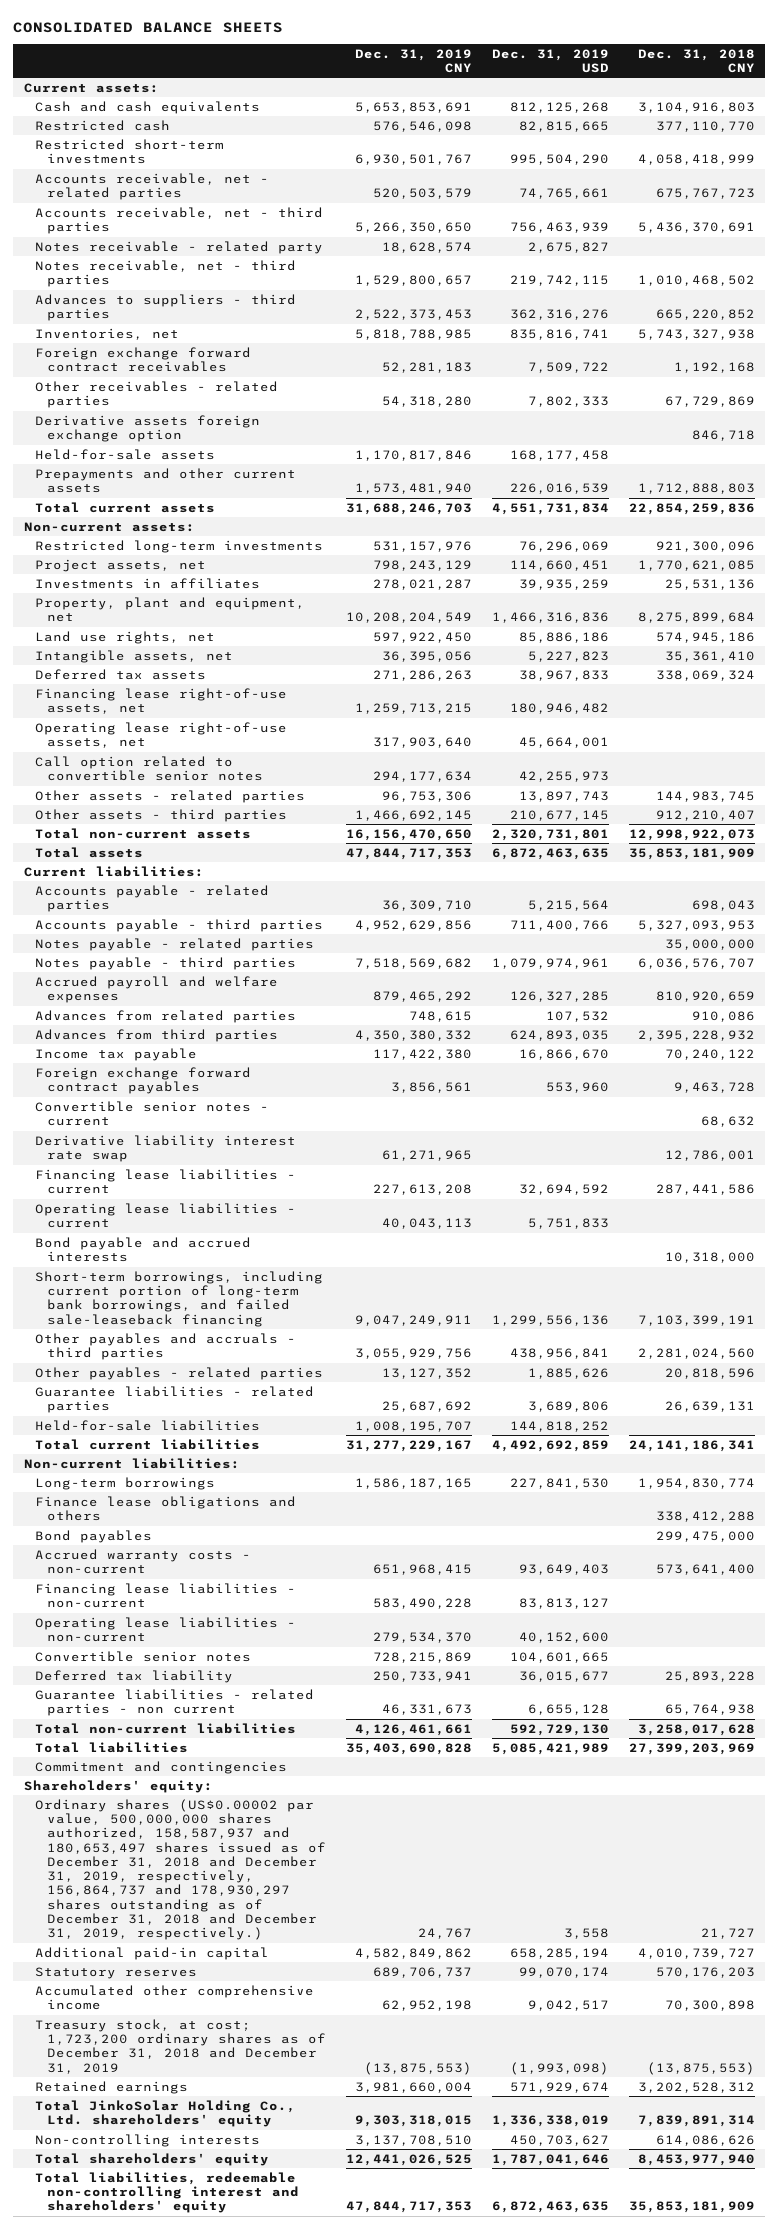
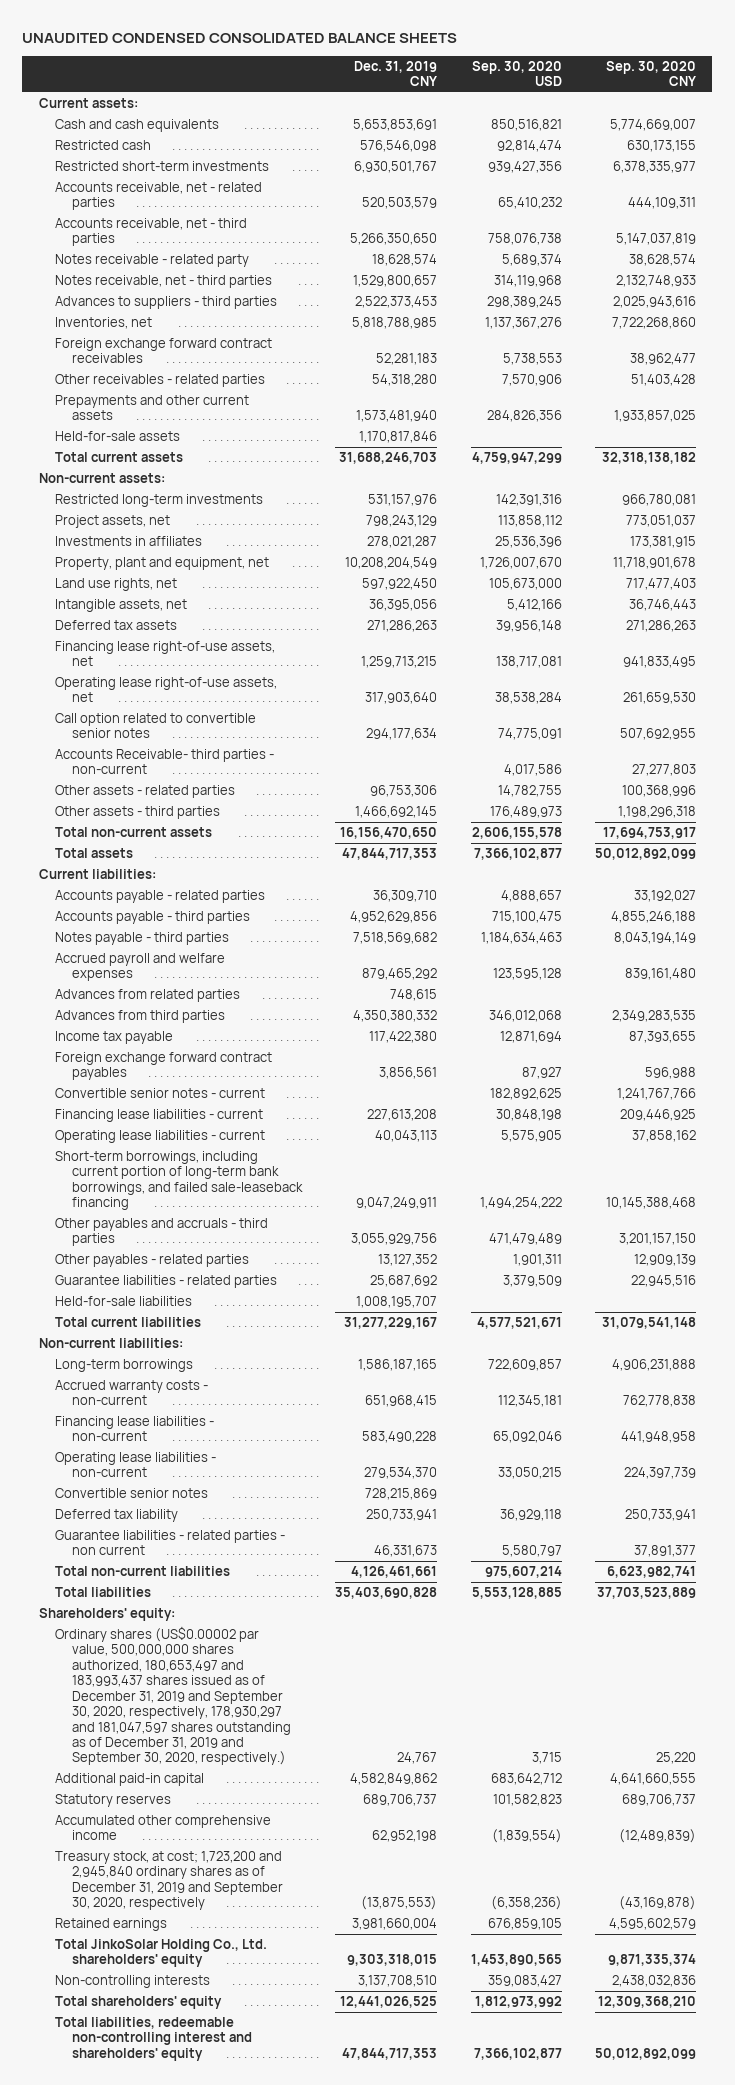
[13,21,284,33] CONSOLIDATED BALANCE SHEETS -> [22,32,458,43] UNAUDITED CONDENSED CONSOLIDATED BALANCE SHEETS
[492,48,610,73] Dec. 31, 2019 USD -> none
[638,48,756,73] Dec. 31, 2018 CNY -> none
none -> [471,60,562,87] Sep. 30, 2020 USD
none -> [605,60,696,87] Sep. 30, 2020 CNY
[35,414,261,443] Derivative assets foreign exchange option -> none
[35,448,216,460] Held-for-sale assets -> [55,431,181,442] Held-for-sale assets
none -> [55,749,275,775] Accounts Receivable- third parties - non-current
[35,937,315,951] Notes payable - related parties -> none
[35,1134,297,1163] Derivative liability interest rate swap -> none
[35,1236,252,1263] Bond payable and accrued interests -> none
[35,1495,297,1522] Finance lease obligations and others -> none
[35,1529,153,1543] Bond payables -> none
[35,1760,288,1774] Commitment and contingencies -> none
[35,1798,326,1941] Ordinary shares (US$0.00002 par value, 500,000,000 shares authorized, 158,587,937 and 180,653,497 shares issued as of December 31, 2018 and December 31, 2019, respectively, 156,864,737 and 178,930,297 shares outstanding as of December 31, 2018 and December 31, 2019, respectively.) -> [55,1626,292,1766] Ordinary shares (US$0.00002 par value, 500,000,000 shares authorized, 180,653,497 and 183,993,437 shares issued as of December 31, 2019 and September 30, 2020, respectively, 178,930,297 and 181,047,597 shares outstanding as of December 31, 2019 and September 30, 2020, respectively.)
[35,2018,326,2074] Treasury stock, at cost; 1,723,200 ordinary shares as of December 31, 2018 and December 31, 2019 -> [55,1851,284,1911] Treasury stock, at cost; 1,723,200 and 2,945,840 ordinary shares as of December 31, 2019 and September 30, 2020, respectively

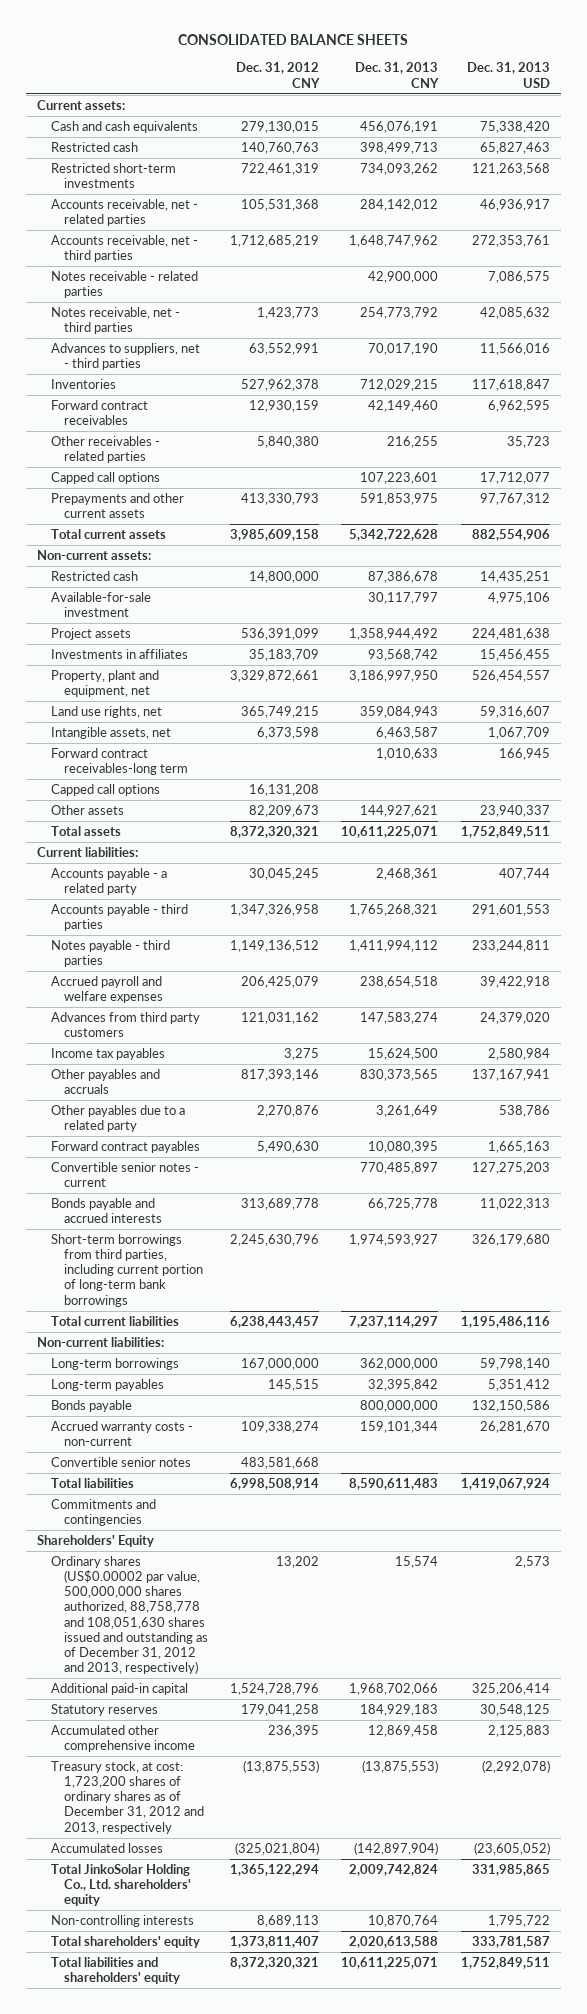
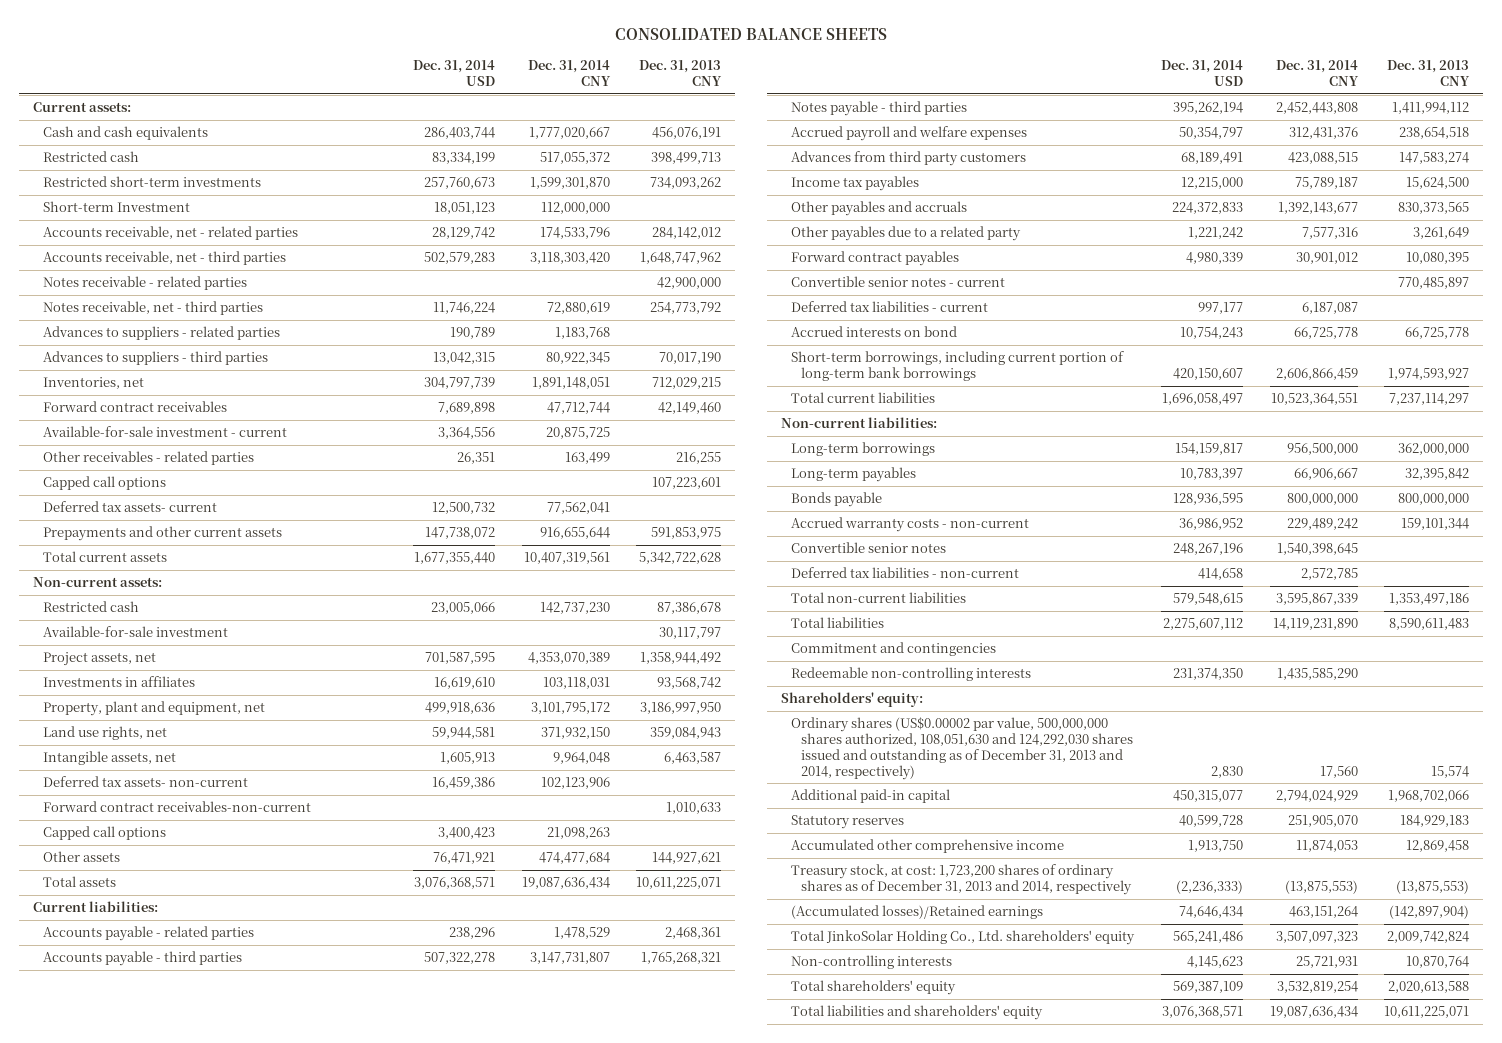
[236,62,321,88] Dec. 31, 2012 CNY -> none
[466,62,550,88] Dec. 31, 2013 USD -> none
none -> [412,60,495,86] Dec. 31, 2014 USD
none -> [527,60,611,86] Dec. 31, 2014 CNY
none -> [43,201,191,213] Short-term Investment
none -> [43,326,281,341] Advances to suppliers - related parties
[50,342,200,371] Advances to suppliers, net - third parties -> [43,351,269,366] Advances to suppliers - third parties
[50,378,116,389] Inventories -> [43,377,145,390] Inventories, net
none -> [43,426,288,438] Available-for-sale investment - current
none -> [43,501,218,513] Deferred tax assets- current
[50,627,131,640] Project assets -> [43,652,157,667] Project assets, net
none -> [43,776,249,788] Deferred tax assets- non-current
[50,747,189,776] Forward contract receivables-long term -> [43,801,312,813] Forward contract receivables-non-current
[50,867,167,896] Accounts payable - a related party -> [43,926,255,942] Accounts payable - related parties
none -> [791,301,989,313] Deferred tax liabilities - current
[50,1197,163,1224] Bonds payable and accrued interests -> [791,326,958,338] Accrued interests on bond
[50,1233,204,1307] Short-term borrowings from third parties, including current portion of long-term bank borrowings -> [791,351,1125,382] Short-term borrowings, including current portion of long-term bank borrowings
none -> [791,567,1020,579] Deferred tax liabilities - non-current
none -> [791,592,967,604] Total non-current liabilities
[50,1498,156,1527] Commitments and contingencies -> [791,642,997,657] Commitment and contingencies
none -> [791,667,1032,682] Redeemable non-controlling interests
[37,1534,155,1547] Shareholders' Equity -> [780,692,923,708] Shareholders' equity:
[50,1555,209,1675] Ordinary shares (US$0.00002 par value, 500,000,000 shares authorized, 88,758,778 and 108,051,630 shares issued and outstanding as of December 31, 2012 and 2013, respectively) -> [791,717,1134,780] Ordinary shares (US$0.00002 par value, 500,000,000 shares authorized, 108,051,630 and 124,292,030 shares issued and outstanding as of December 31, 2013 and 2014, respectively)
[50,1760,205,1834] Treasury stock, at cost: 1,723,200 shares of ordinary shares as of December 31, 2012 and 2013, respectively -> [791,864,1133,896] Treasury stock, at cost: 1,723,200 shares of ordinary shares as of December 31, 2013 and 2014, respectively
[50,1842,163,1853] Accumulated losses -> [791,905,1044,920] (Accumulated losses)/Retained earnings

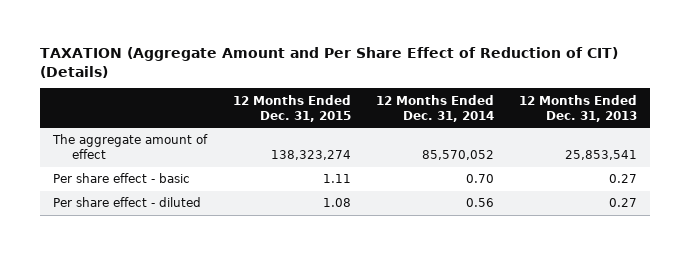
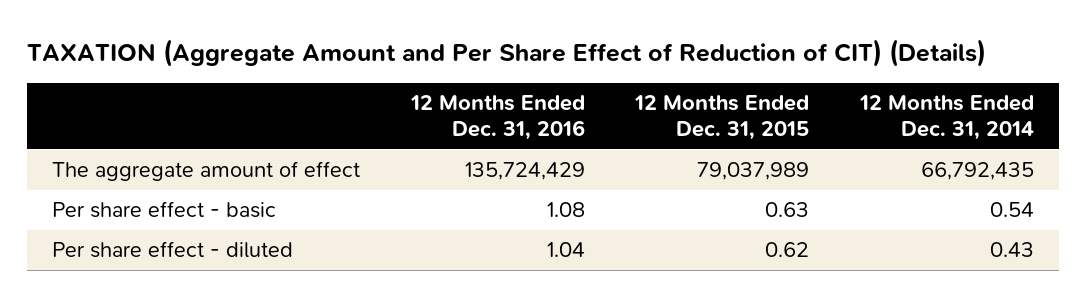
[519,94,638,122] 12 Months Ended Dec. 31, 2013 -> none
none -> [409,95,585,141] 12 Months Ended Dec. 31, 2016
[270,150,351,161] 138,323,274 -> [697,162,810,181] 79,037,989
[421,150,494,161] 85,570,052 -> [920,162,1034,181] 66,792,435
[322,174,351,184] 1.11 -> [765,202,810,218] 0.63
[465,174,494,184] 0.70 -> [989,202,1034,218] 0.54
[322,198,351,208] 1.08 -> [765,242,810,258] 0.62
[465,198,494,208] 0.56 -> [989,242,1034,258] 0.43

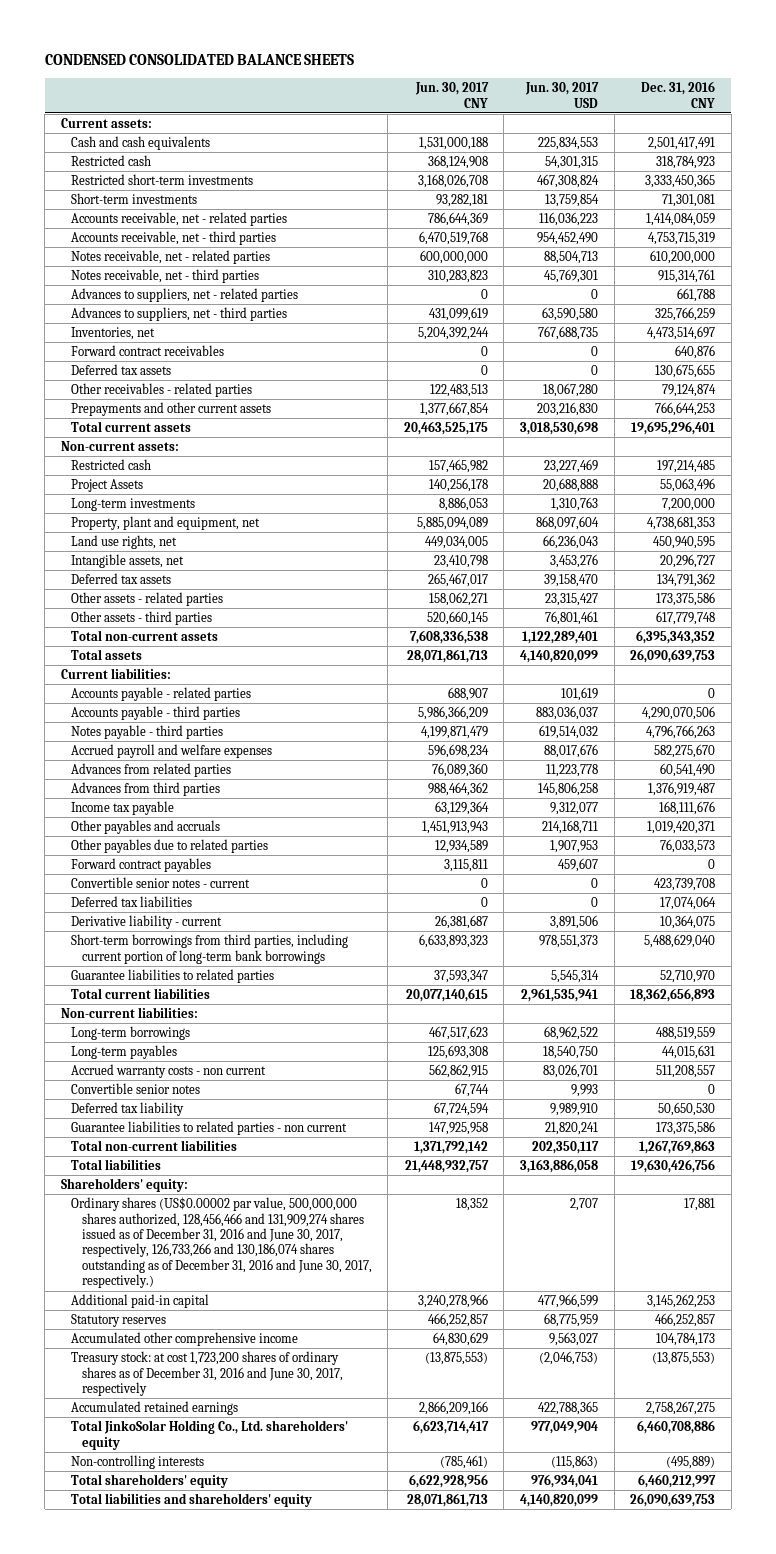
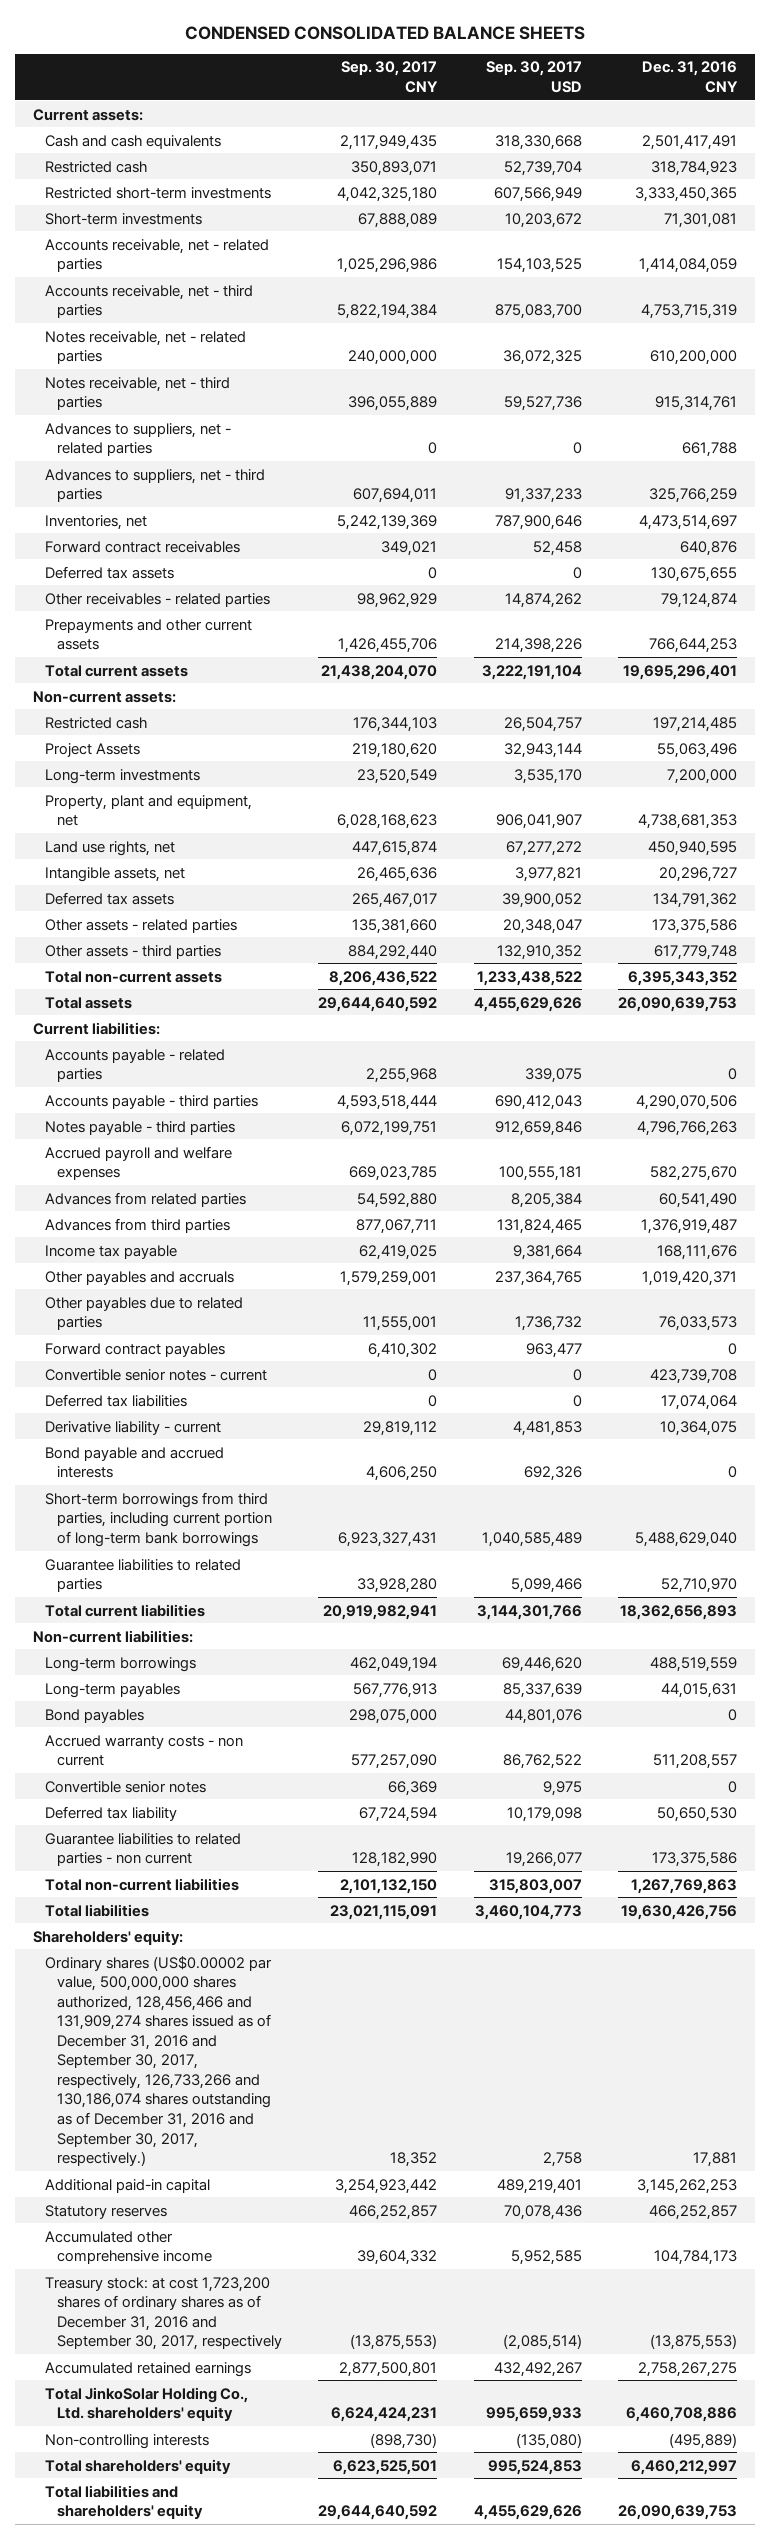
[414,82,489,108] Jun. 30, 2017 CNY -> none
[524,82,599,108] Jun. 30, 2017 USD -> none
none -> [341,61,439,93] Sep. 30, 2017 CNY
none -> [485,61,582,93] Sep. 30, 2017 USD
none -> [45,1446,225,1479] Bond payable and accrued interests
none -> [45,1708,145,1723] Bond payables
[71,1197,372,1289] Ordinary shares (US$0.00002 par value, 500,000,000 shares authorized, 128,456,466 and 131,909,274 shares issued as of December 31, 2016 and June 30, 2017, respectively, 126,733,266 and 130,186,074 shares outstanding as of December 31, 2016 and June 30, 2017, respectively.) -> [45,1955,273,2167] Ordinary shares (US$0.00002 par value, 500,000,000 shares authorized, 128,456,466 and 131,909,274 shares issued as of December 31, 2016 and September 30, 2017, respectively, 126,733,266 and 130,186,074 shares outstanding as of December 31, 2016 and September 30, 2017, respectively.)
[71,1351,343,1396] Treasury stock: at cost 1,723,200 shares of ordinary shares as of December 31, 2016 and June 30, 2017, respectively -> [45,2276,283,2351] Treasury stock: at cost 1,723,200 shares of ordinary shares as of December 31, 2016 and September 30, 2017, respectively

